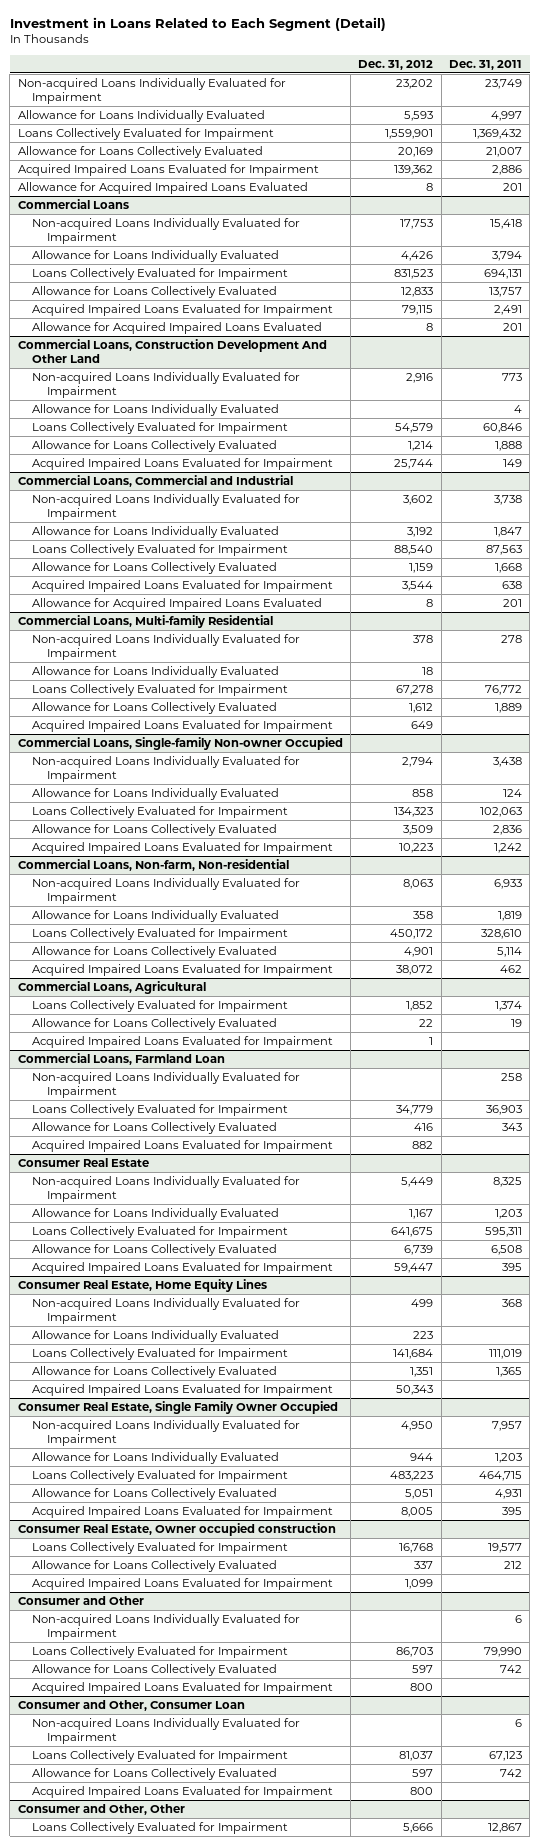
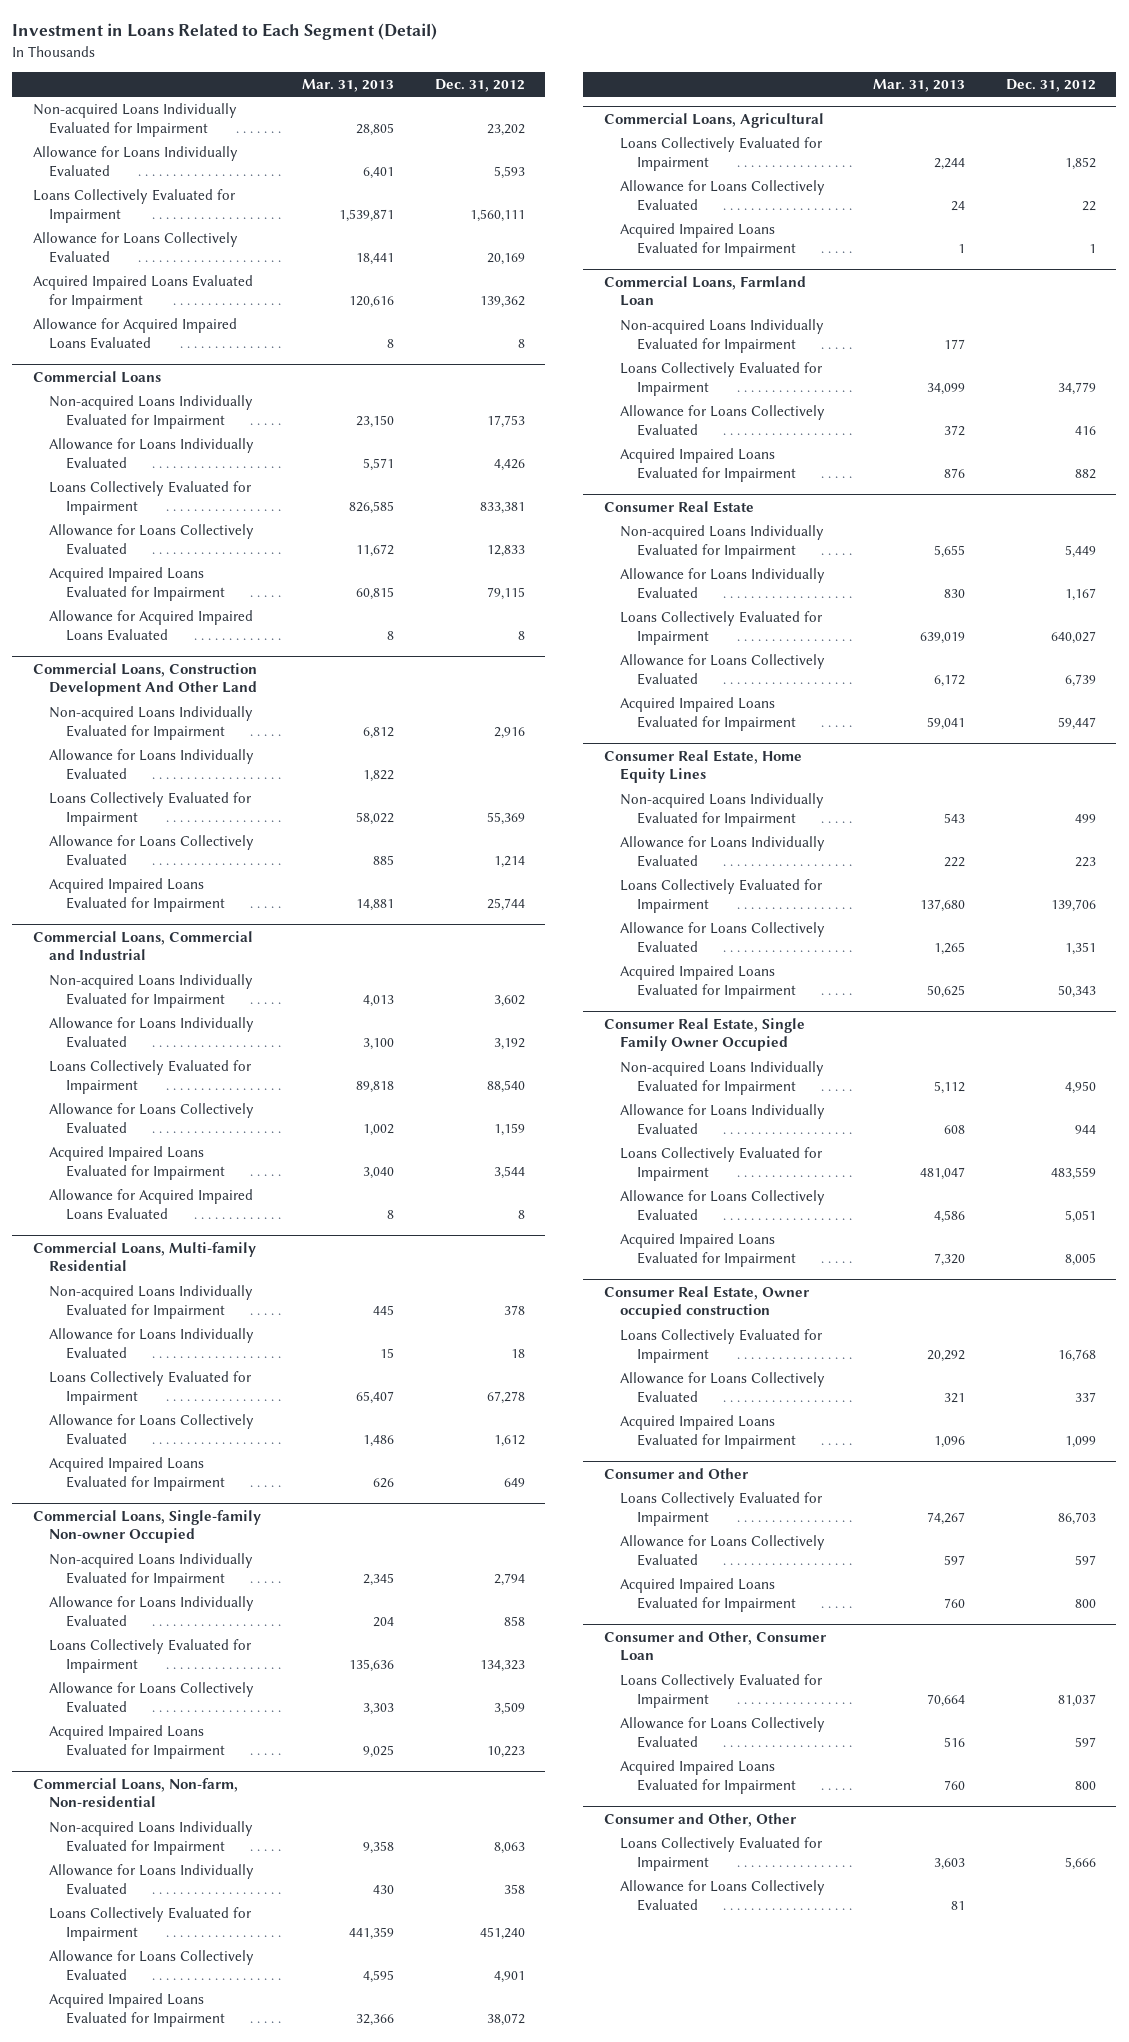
[448,59,522,70] Dec. 31, 2011 -> none
none -> [301,79,394,93] Mar. 31, 2013
[385,129,434,140] 1,559,901 -> [469,208,525,222] 1,560,111
[394,269,434,280] 831,523 -> [479,501,525,514] 833,381
[395,423,434,434] 54,579 -> [486,811,525,825] 55,369
[390,929,434,940] 450,172 -> [479,1926,525,1940] 451,240
[391,1227,434,1238] 641,675 -> [1050,630,1096,644] 640,027
[393,1349,434,1360] 141,684 -> [1050,898,1096,912] 139,706
[390,1471,434,1482] 483,223 -> [1050,1166,1096,1180] 483,559
[32,1614,301,1641] Non-acquired Loans Individually Evaluated for Impairment -> none
[32,1718,301,1745] Non-acquired Loans Individually Evaluated for Impairment -> none
none -> [620,1880,826,1911] Allowance for Loans Collectively Evaluated

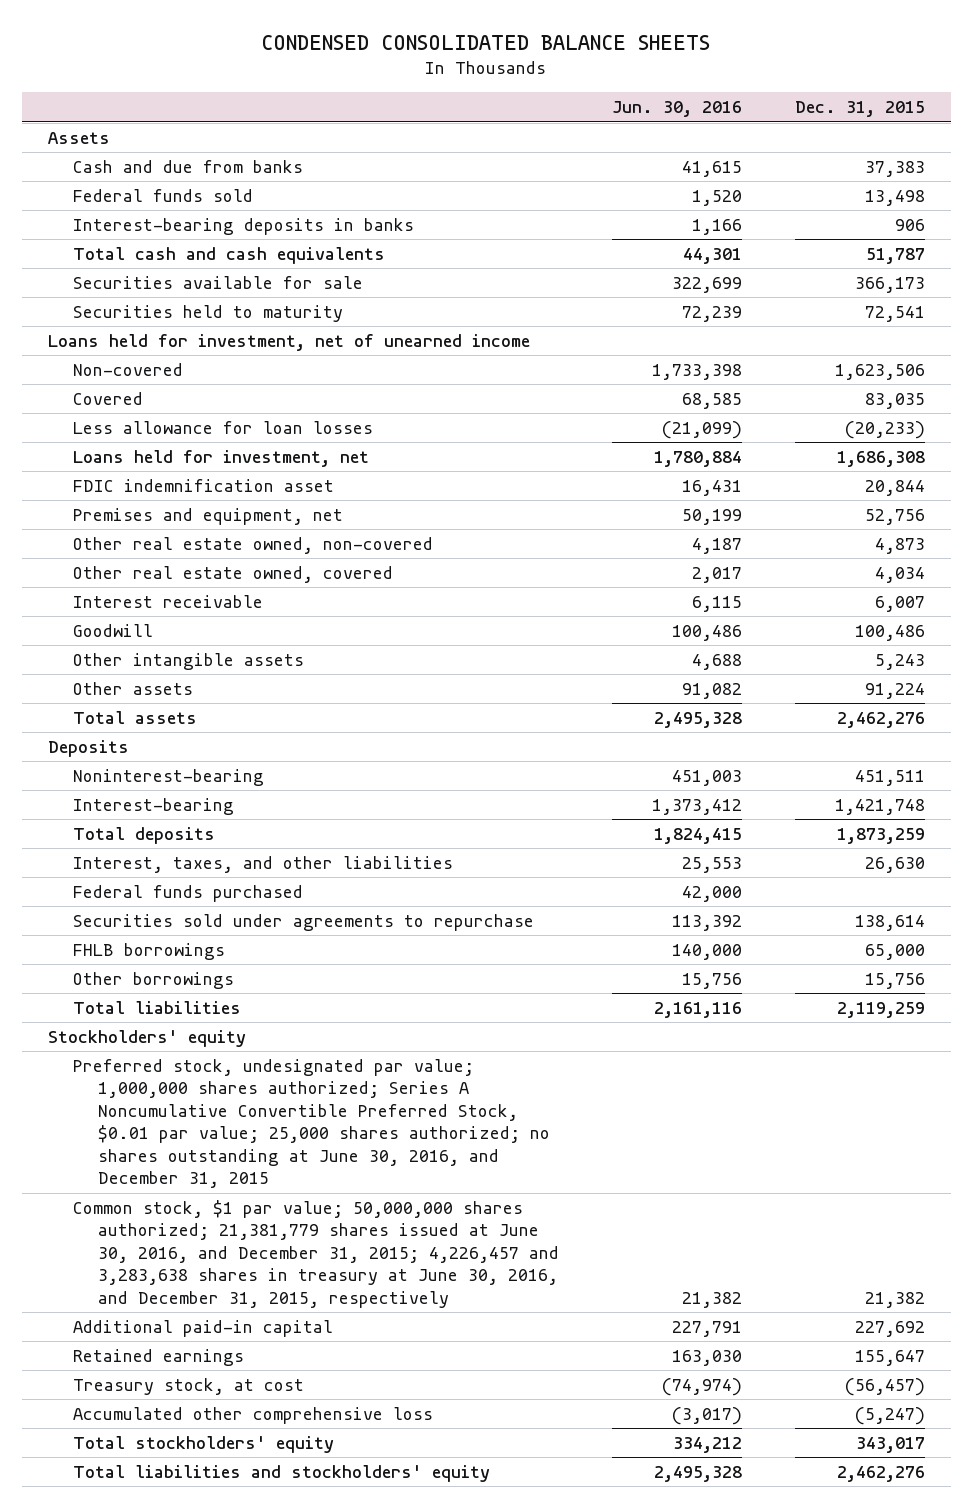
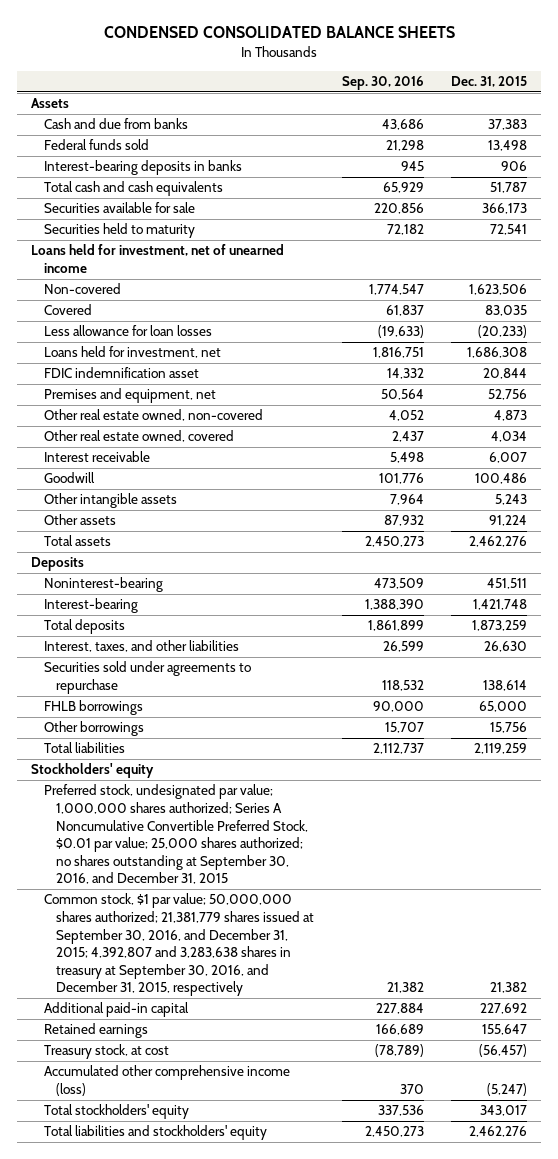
[611,101,742,118] Jun. 30, 2016 -> none
none -> [341,75,424,90] Sep. 30, 2016
[72,884,303,902] Federal funds purchased -> none
[72,1058,550,1189] Preferred stock, undesignated par value; 1,000,000 shares authorized; Series A Noncumulative Convertible Preferred Stock, $0.01 par value; 25,000 shares authorized; no shares outstanding at June 30, 2016, and December 31, 2015 -> [43,784,309,885] Preferred stock, undesignated par value; 1,000,000 shares authorized; Series A Noncumulative Convertible Preferred Stock, $0.01 par value; 25,000 shares authorized; no shares outstanding at September 30, 2016, and December 31, 2015
[72,1199,559,1308] Common stock, $1 par value; 50,000,000 shares authorized; 21,381,779 shares issued at June 30, 2016, and December 31, 2015; 4,226,457 and 3,283,638 shares in treasury at June 30, 2016, and December 31, 2015, respectively -> [43,893,315,997] Common stock, $1 par value; 50,000,000 shares authorized; 21,381,779 shares issued at September 30, 2016, and December 31, 2015; 4,392,807 and 3,283,638 shares in treasury at September 30, 2016, and December 31, 2015, respectively
[72,1406,433,1424] Accumulated other comprehensive loss -> [43,1065,290,1096] Accumulated other comprehensive income (loss)

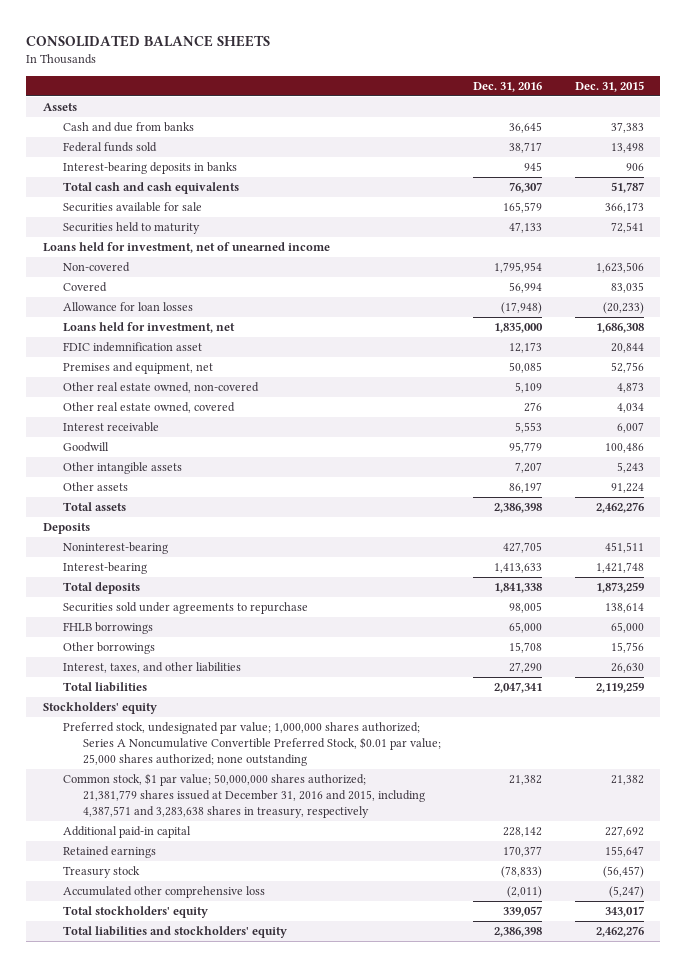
[103,26,455,39] CONDENSED CONSOLIDATED BALANCE SHEETS -> [26,35,271,48] CONSOLIDATED BALANCE SHEETS
[341,75,424,90] Sep. 30, 2016 -> none
none -> [473,82,543,93] Dec. 31, 2016
[43,325,212,337] Less allowance for loan losses -> [62,302,193,312] Allowance for loan losses
[43,640,239,653] Interest, taxes, and other liabilities -> [62,662,241,674] Interest, taxes, and other liabilities
[43,784,309,885] Preferred stock, undesignated par value; 1,000,000 shares authorized; Series A Noncumulative Convertible Preferred Stock, $0.01 par value; 25,000 shares authorized; no shares outstanding at September 30, 2016, and December 31, 2015 -> [62,722,442,766] Preferred stock, undesignated par value; 1,000,000 shares authorized; Series A Noncumulative Convertible Preferred Stock, $0.01 par value; 25,000 shares authorized; none outstanding
[43,893,315,997] Common stock, $1 par value; 50,000,000 shares authorized; 21,381,779 shares issued at September 30, 2016, and December 31, 2015; 4,392,807 and 3,283,638 shares in treasury at September 30, 2016, and December 31, 2015, respectively -> [62,773,426,818] Common stock, $1 par value; 50,000,000 shares authorized; 21,381,779 shares issued at December 31, 2016 and 2015, including 4,387,571 and 3,283,638 shares in treasury, respectively
[43,1044,169,1060] Treasury stock, at cost -> [62,866,140,879] Treasury stock
[43,1065,290,1096] Accumulated other comprehensive income (loss) -> [62,886,265,899] Accumulated other comprehensive loss

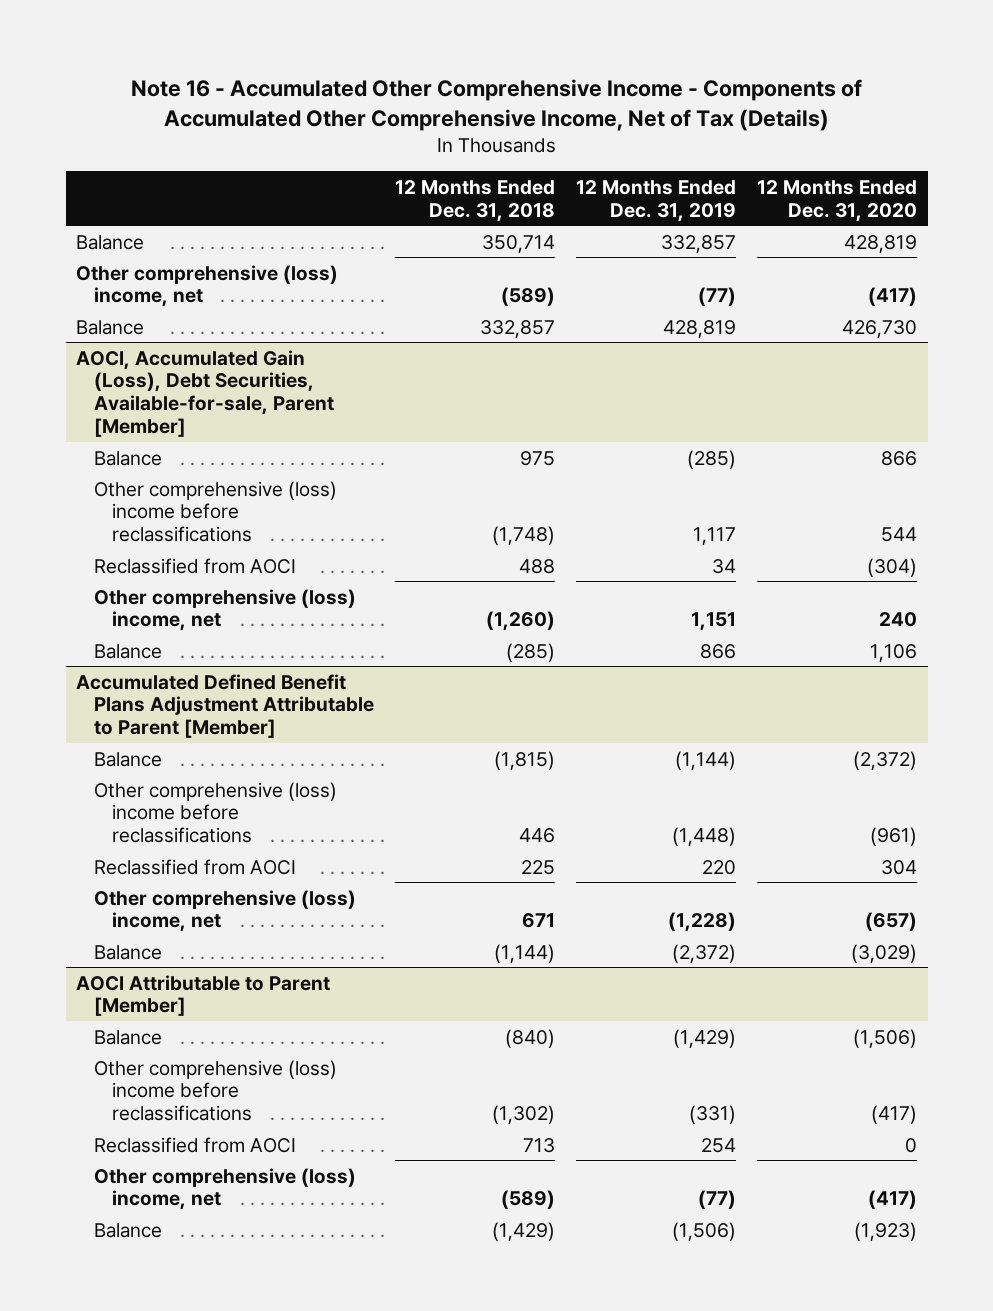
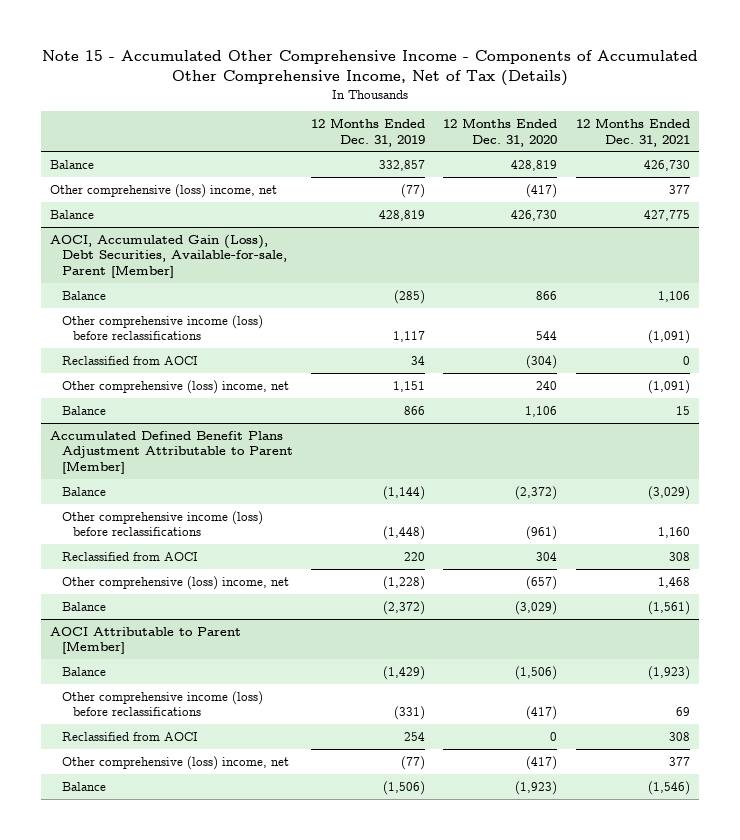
[130,78,862,131] Note 16 - Accumulated Other Comprehensive Income - Components of Accumulated Other Comprehensive Income, Net of Tax (Details) -> [41,50,698,87] Note 15 - Accumulated Other Comprehensive Income - Components of Accumulated Other Comprehensive Income, Net of Tax (Details)
[395,179,556,222] 12 Months Ended Dec. 31, 2018 -> none
none -> [575,118,690,147] 12 Months Ended Dec. 31, 2021
[94,480,338,543] Other comprehensive (loss) income before reclassifications -> [61,314,263,341] Other comprehensive income (loss) before reclassifications
[94,781,338,844] Other comprehensive (loss) income before reclassifications -> [61,510,263,537] Other comprehensive income (loss) before reclassifications
[94,1059,338,1122] Other comprehensive (loss) income before reclassifications -> [61,690,263,717] Other comprehensive income (loss) before reclassifications

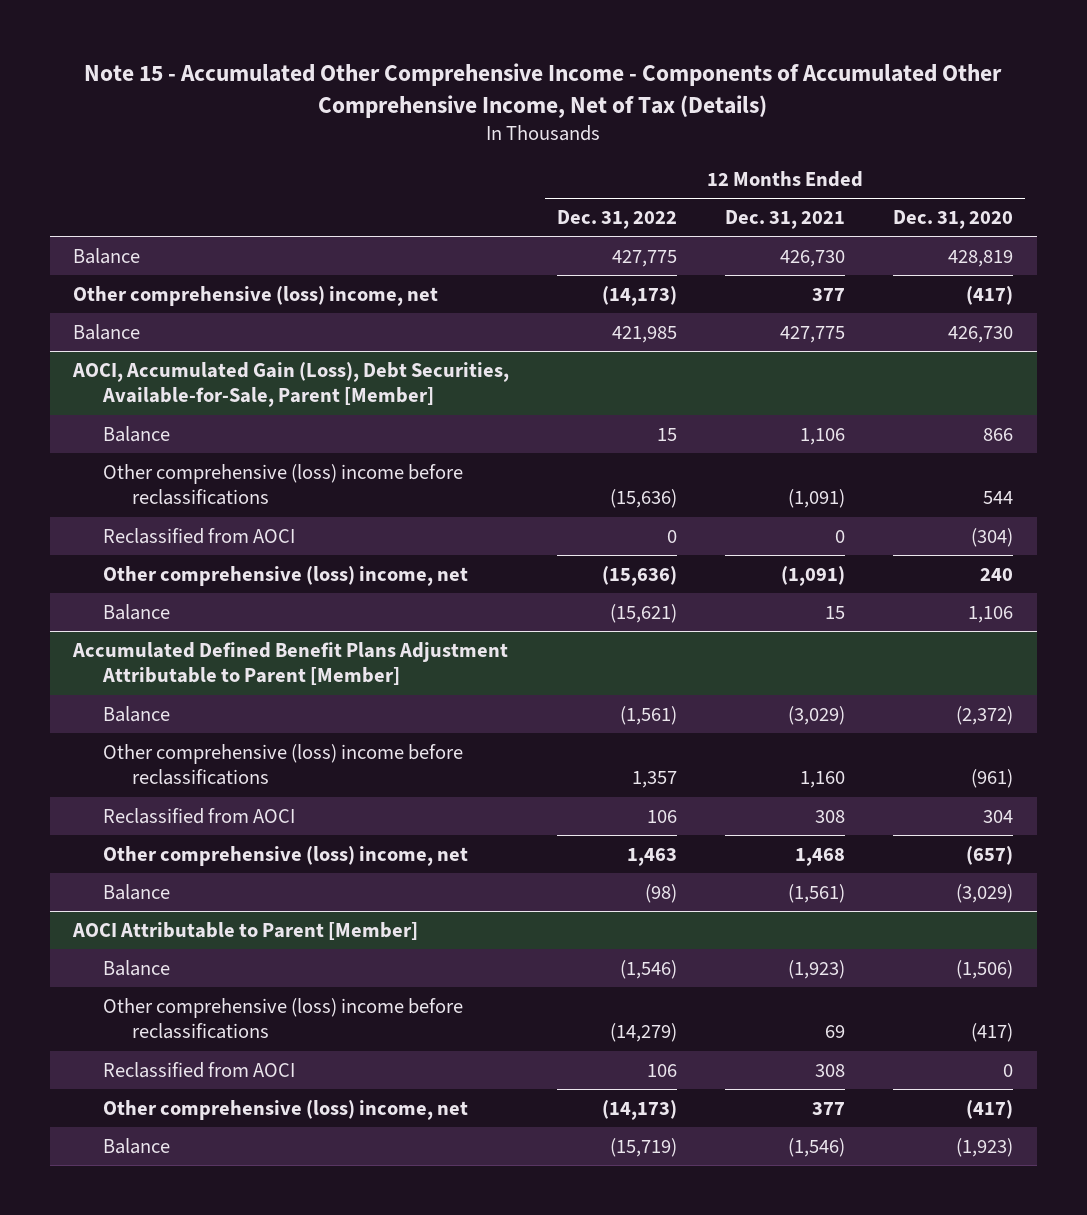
[311,118,426,147] 12 Months Ended Dec. 31, 2019 -> none
none -> [557,210,678,230] Dec. 31, 2022
[50,234,287,278] AOCI, Accumulated Gain (Loss), Debt Securities, Available-for-sale, Parent [Member] -> [72,361,510,408] AOCI, Accumulated Gain (Loss), Debt Securities, Available-for-Sale, Parent [Member]
[61,314,263,341] Other comprehensive income (loss) before reclassifications -> [102,463,463,506] Other comprehensive (loss) income before reclassifications
[61,510,263,537] Other comprehensive income (loss) before reclassifications -> [102,743,463,786] Other comprehensive (loss) income before reclassifications
[61,690,263,717] Other comprehensive income (loss) before reclassifications -> [102,997,463,1040] Other comprehensive (loss) income before reclassifications

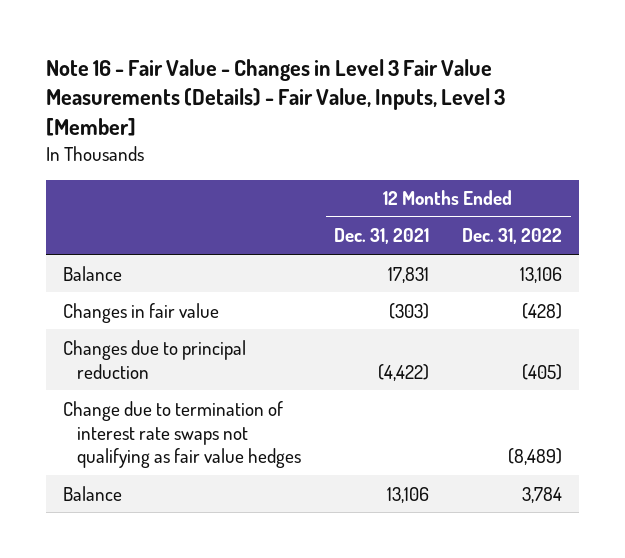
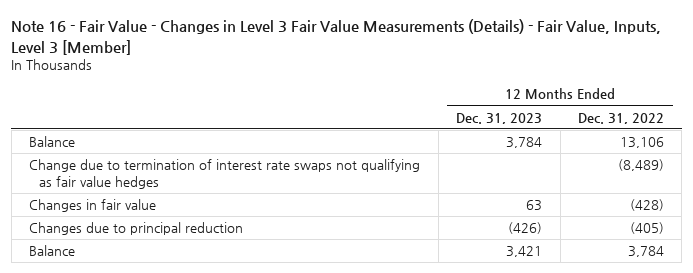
[334,228,430,245] Dec. 31, 2021 -> none
none -> [456,112,543,124] Dec. 31, 2023
[62,400,301,469] Change due to termination of interest rate swaps not qualifying as fair value hedges -> [29,159,421,189] Change due to termination of interest rate swaps not qualifying as fair value hedges

